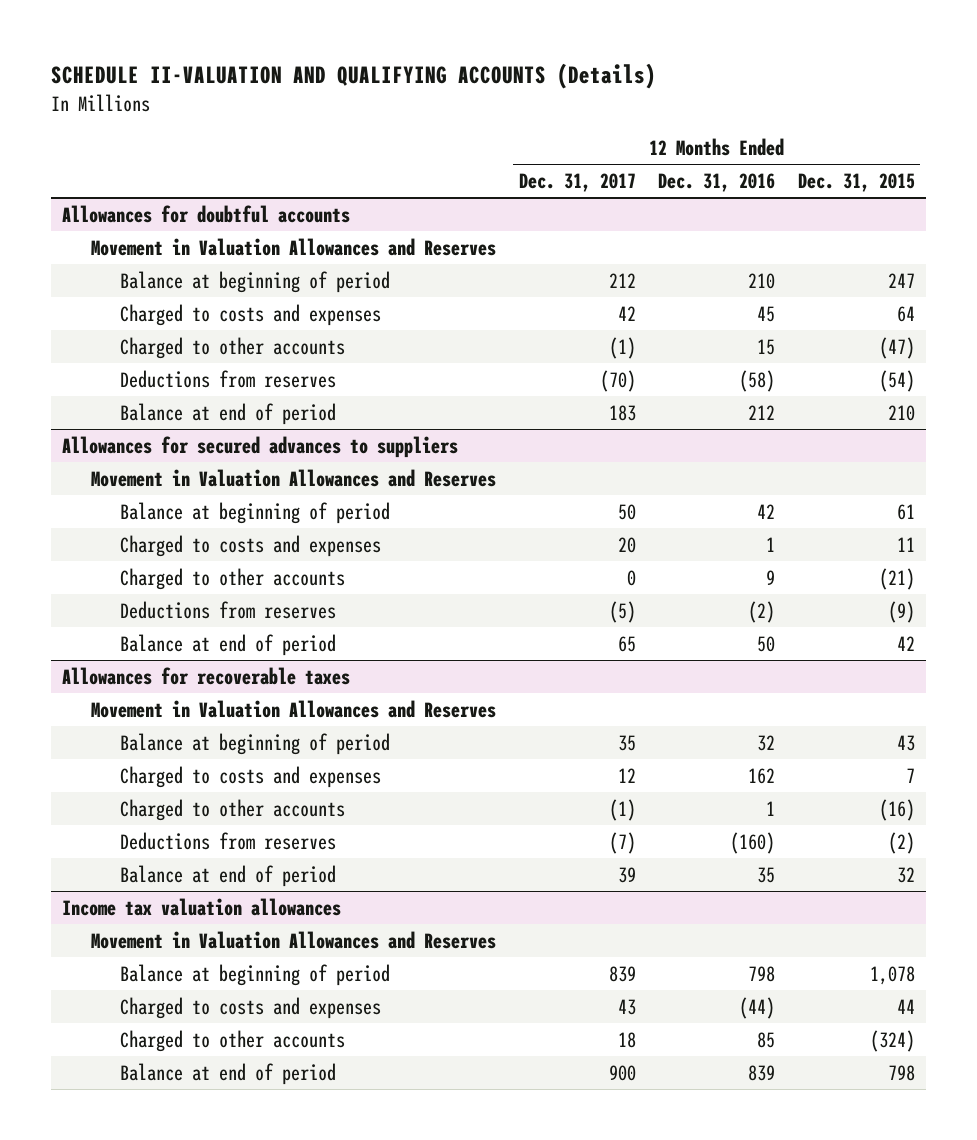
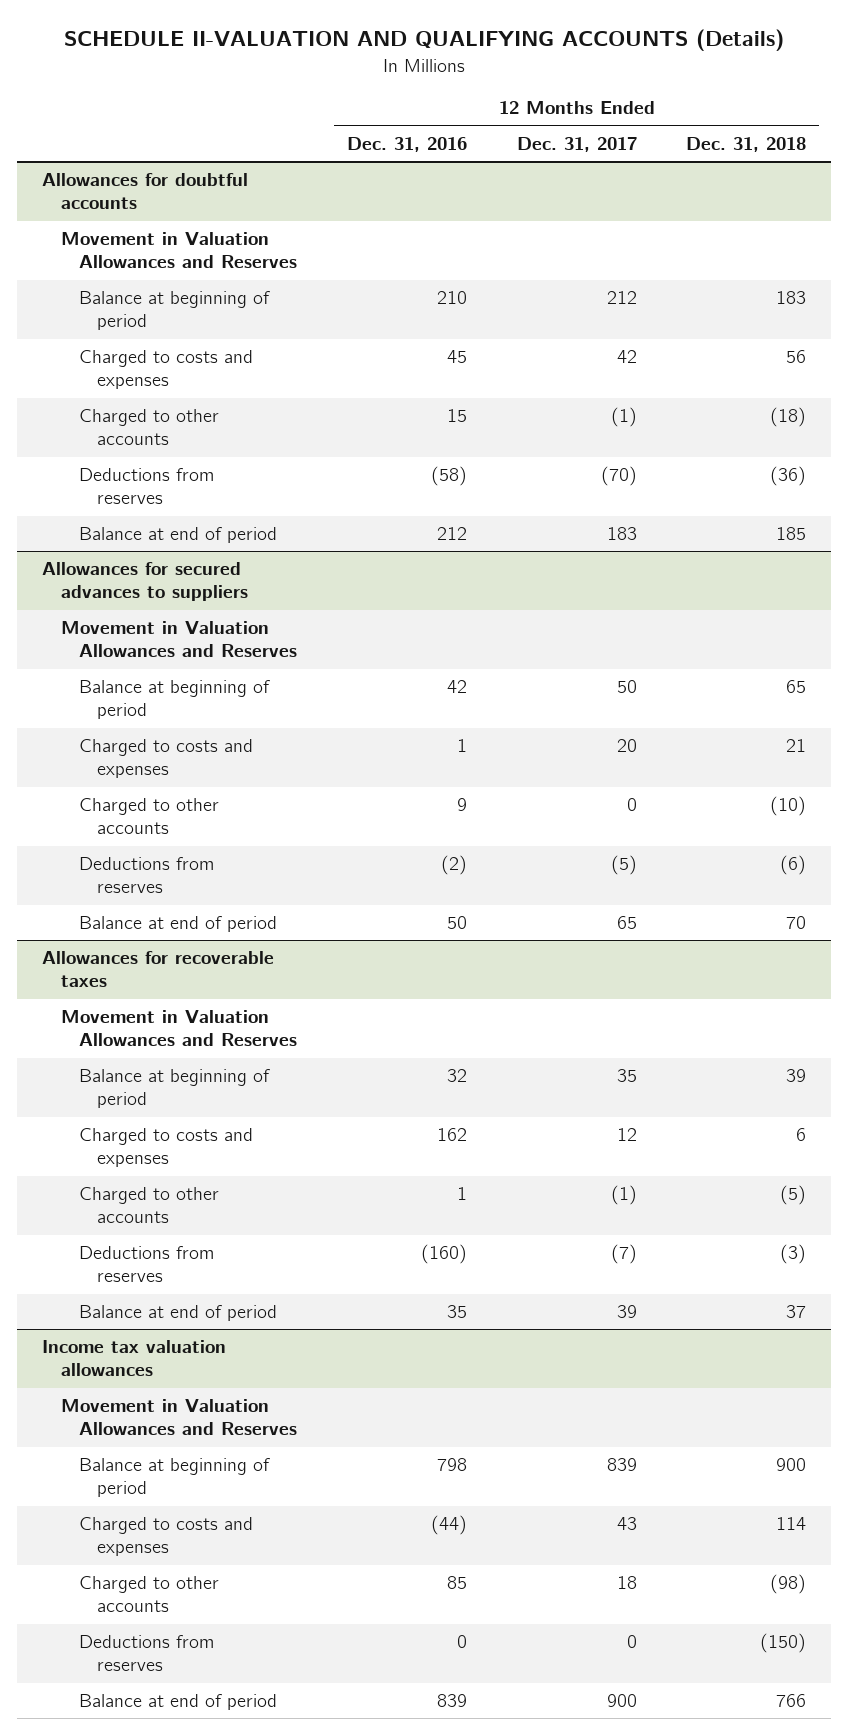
[797,173,915,193] Dec. 31, 2015 -> none
none -> [686,136,807,152] Dec. 31, 2018
none -> [79,1635,215,1672] Deductions from reserves

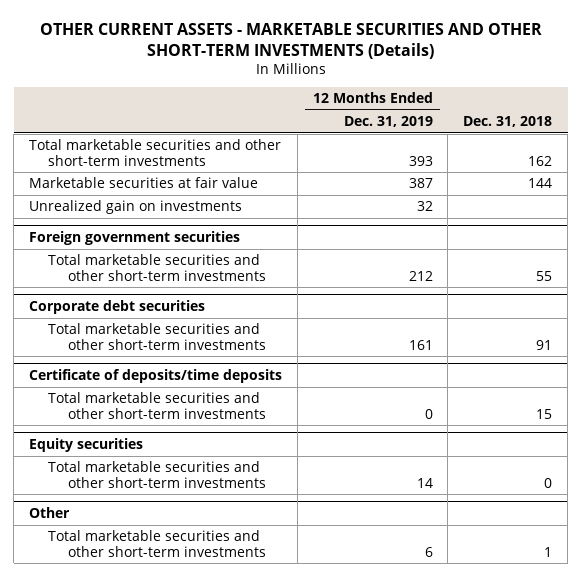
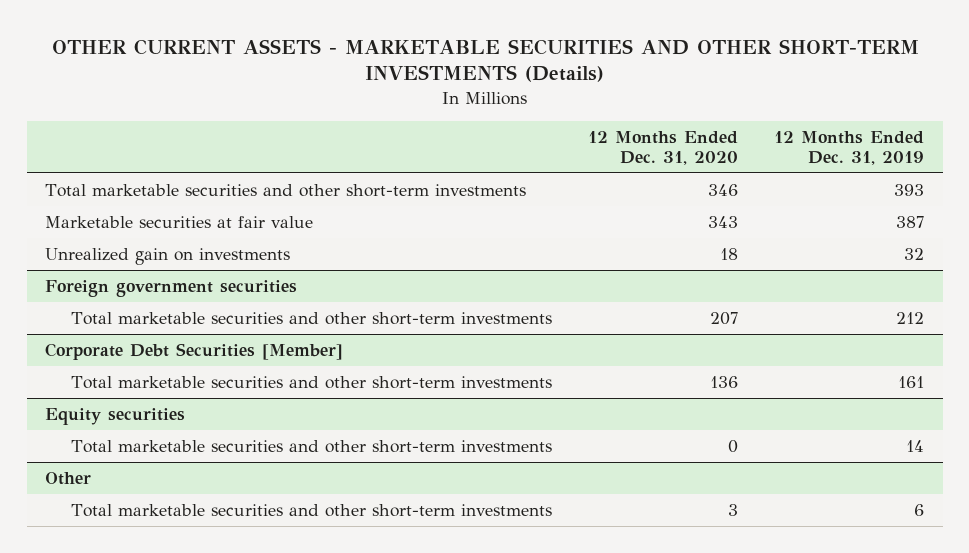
[463,116,553,128] Dec. 31, 2018 -> none
none -> [587,130,738,166] 12 Months Ended Dec. 31, 2020
[28,300,205,315] Corporate debt securities -> [44,342,343,360] Corporate Debt Securities [Member]
[28,369,282,384] Certificate of deposits/time deposits -> none
[48,392,267,419] Total marketable securities and other short-term investments -> none

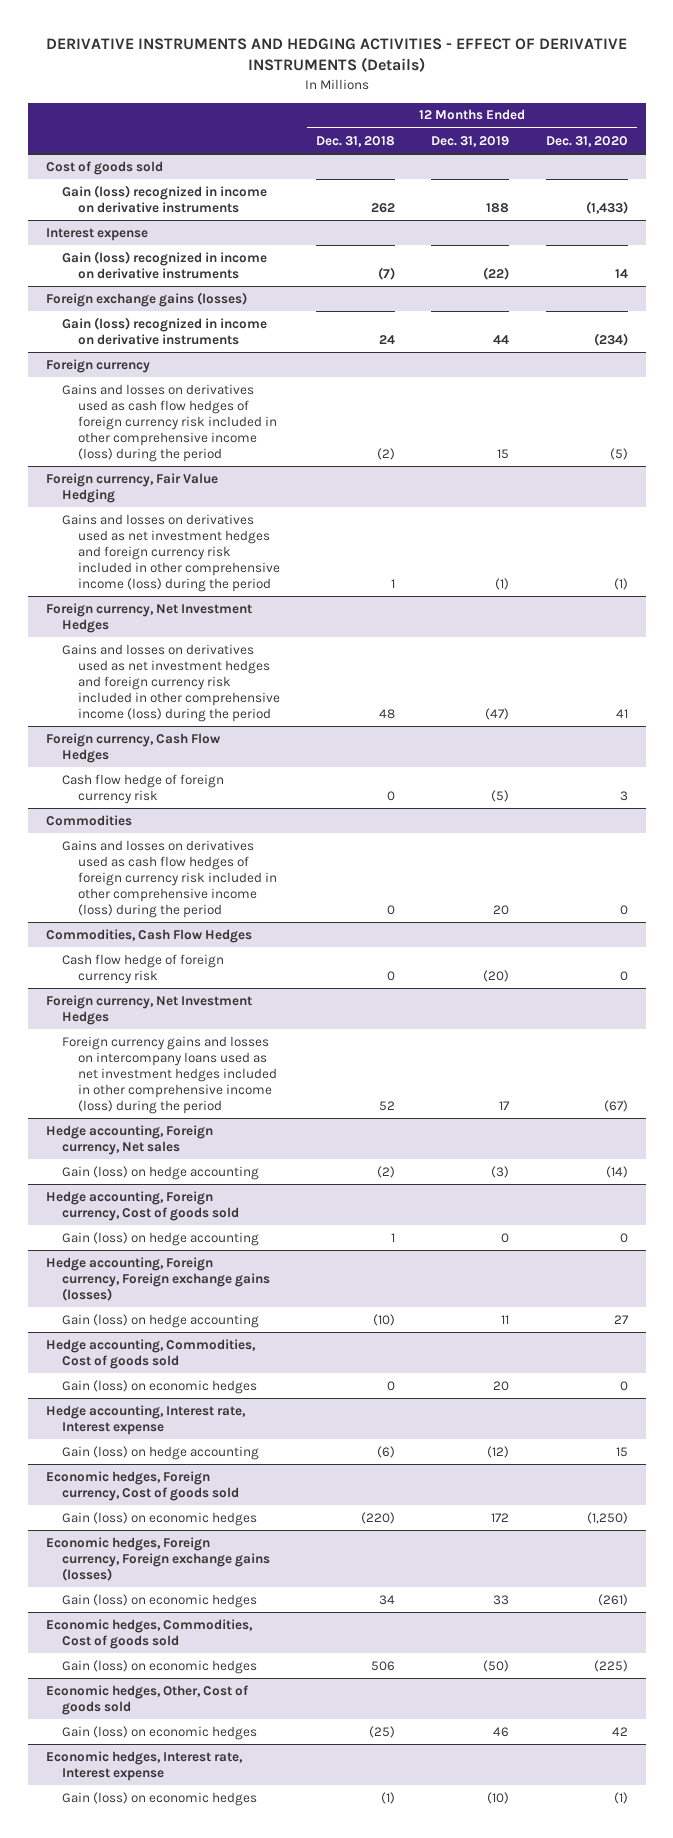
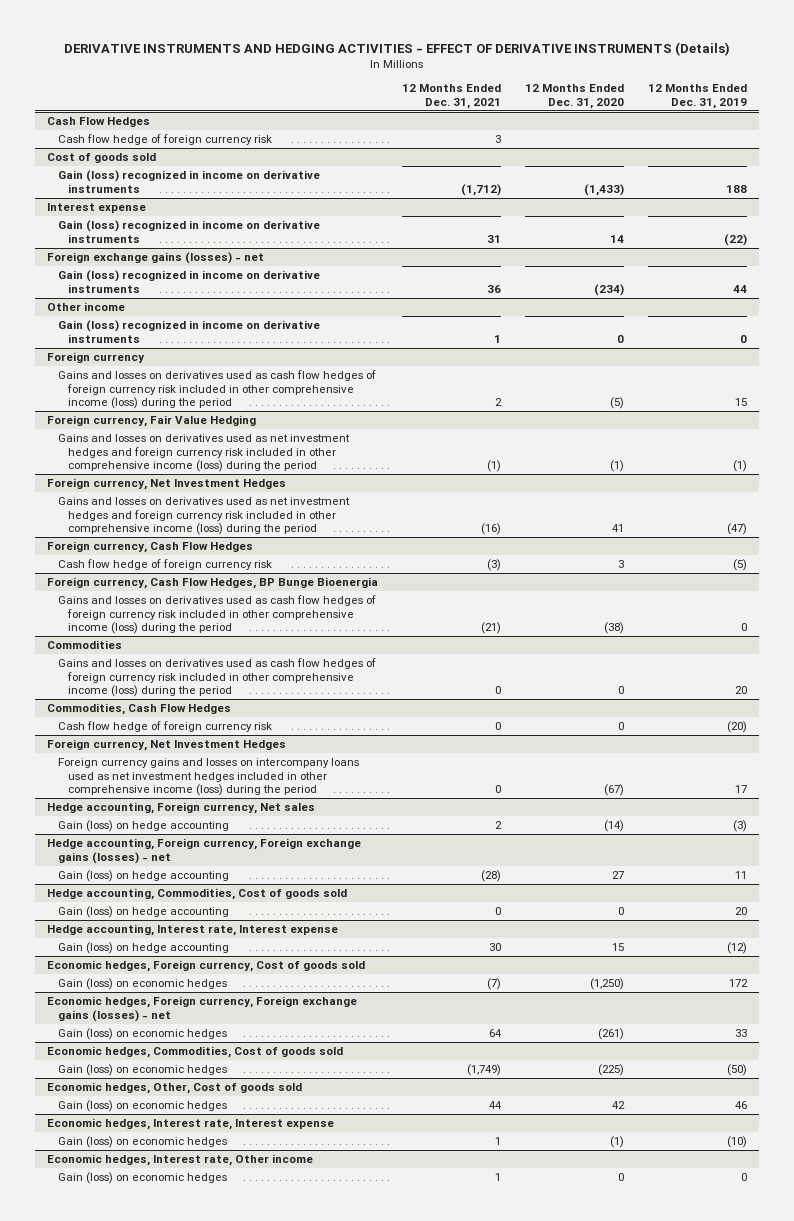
[316,135,396,147] Dec. 31, 2018 -> none
none -> [402,84,502,109] 12 Months Ended Dec. 31, 2021
none -> [47,117,151,128] Cash Flow Hedges
none -> [57,134,272,146] Cash flow hedge of foreign currency risk
[45,291,247,307] Foreign exchange gains (losses) -> [47,252,265,265] Foreign exchange gains (losses) - net
none -> [47,302,126,312] Other income
none -> [57,320,320,343] Gain (loss) recognized in income on derivative instruments
none -> [47,577,379,590] Foreign currency, Cash Flow Hedges, BP Bunge Bioenergia
none -> [57,595,376,634] Gains and losses on derivatives used as cash flow hedges of foreign currency risk included in other comprehensive income (loss) during the period
[45,1190,239,1221] Hedge accounting, Foreign currency, Cost of goods sold -> none
[61,1231,259,1246] Gain (loss) on hedge accounting -> none
[45,1256,270,1301] Hedge accounting, Foreign currency, Foreign exchange gains (losses) -> [47,838,362,864] Hedge accounting, Foreign currency, Foreign exchange gains (losses) - net
[61,1379,257,1394] Gain (loss) on economic hedges -> none
none -> [57,906,229,919] Gain (loss) on hedge accounting
[45,1536,270,1581] Economic hedges, Foreign currency, Foreign exchange gains (losses) -> [47,996,358,1022] Economic hedges, Foreign currency, Foreign exchange gains (losses) - net
none -> [47,1154,314,1167] Economic hedges, Interest rate, Other income
none -> [57,1172,227,1185] Gain (loss) on economic hedges

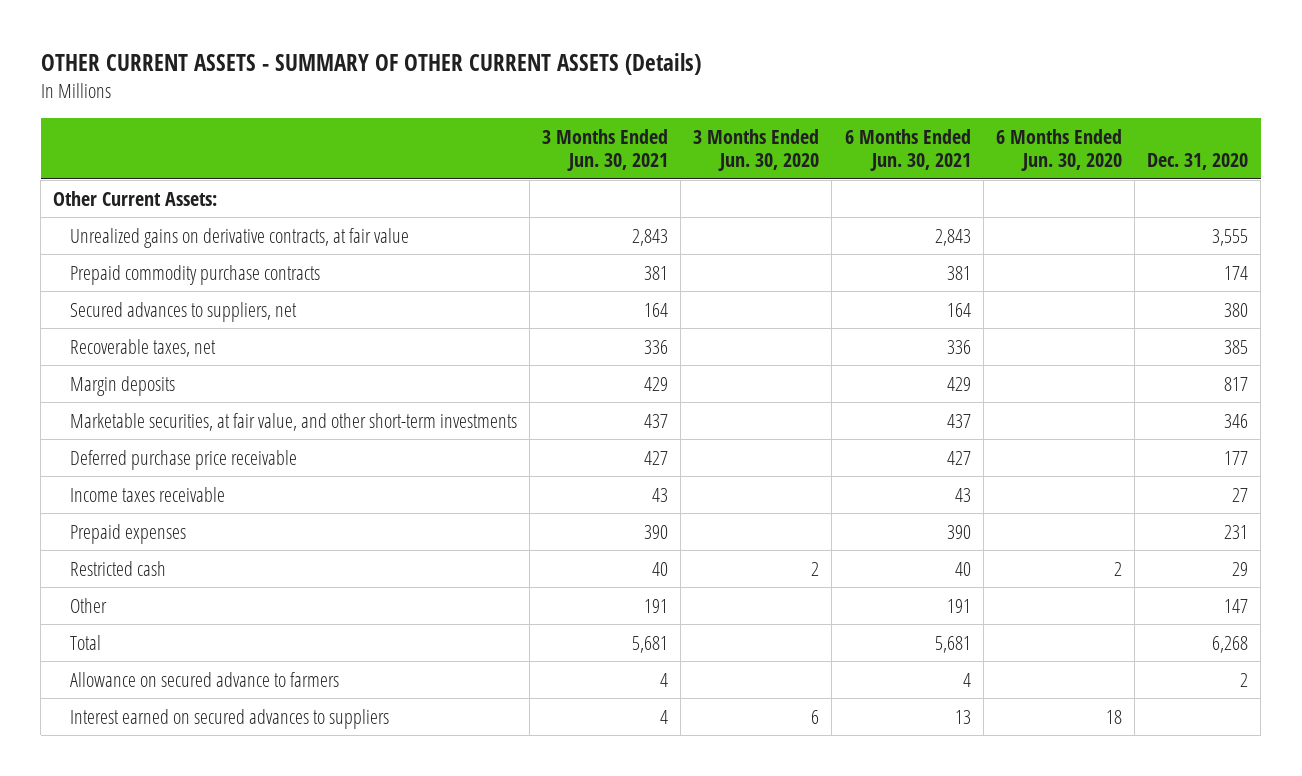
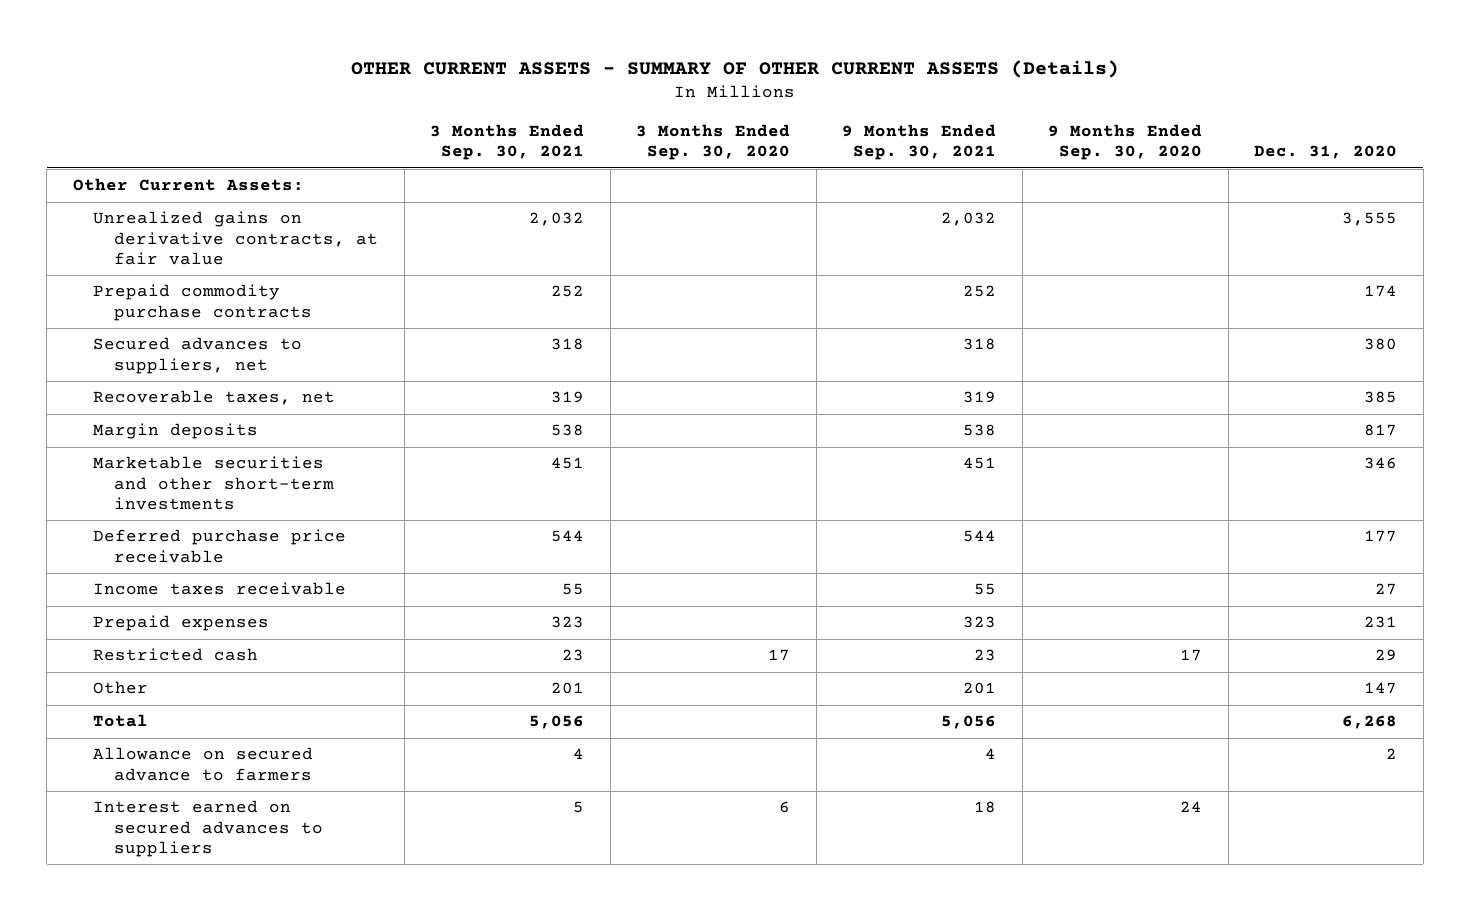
[542,128,669,172] 3 Months Ended Jun. 30, 2021 -> none
[693,128,820,172] 3 Months Ended Jun. 30, 2020 -> none
[844,128,971,172] 6 Months Ended Jun. 30, 2021 -> none
[995,128,1122,172] 6 Months Ended Jun. 30, 2020 -> none
none -> [430,123,585,161] 3 Months Ended Sep. 30, 2021
none -> [636,123,791,161] 3 Months Ended Sep. 30, 2020
none -> [842,123,997,161] 9 Months Ended Sep. 30, 2021
none -> [1048,123,1203,161] 9 Months Ended Sep. 30, 2020
[69,412,517,431] Marketable securities, at fair value, and other short-term investments -> [93,456,335,511] Marketable securities and other short-term investments

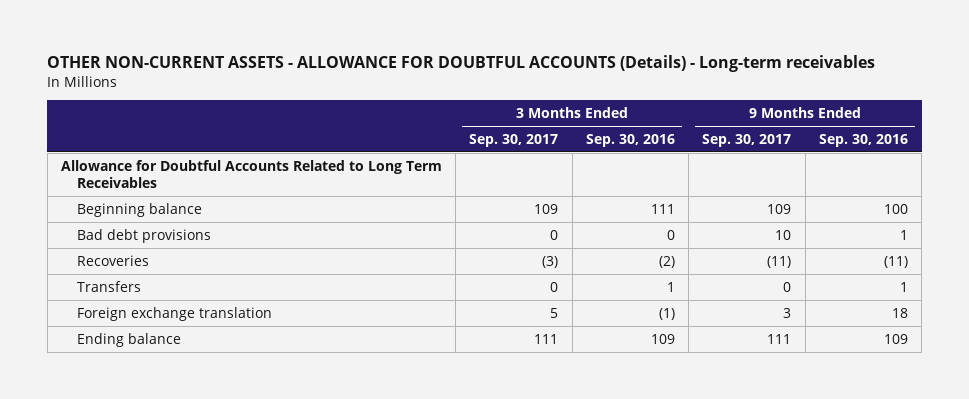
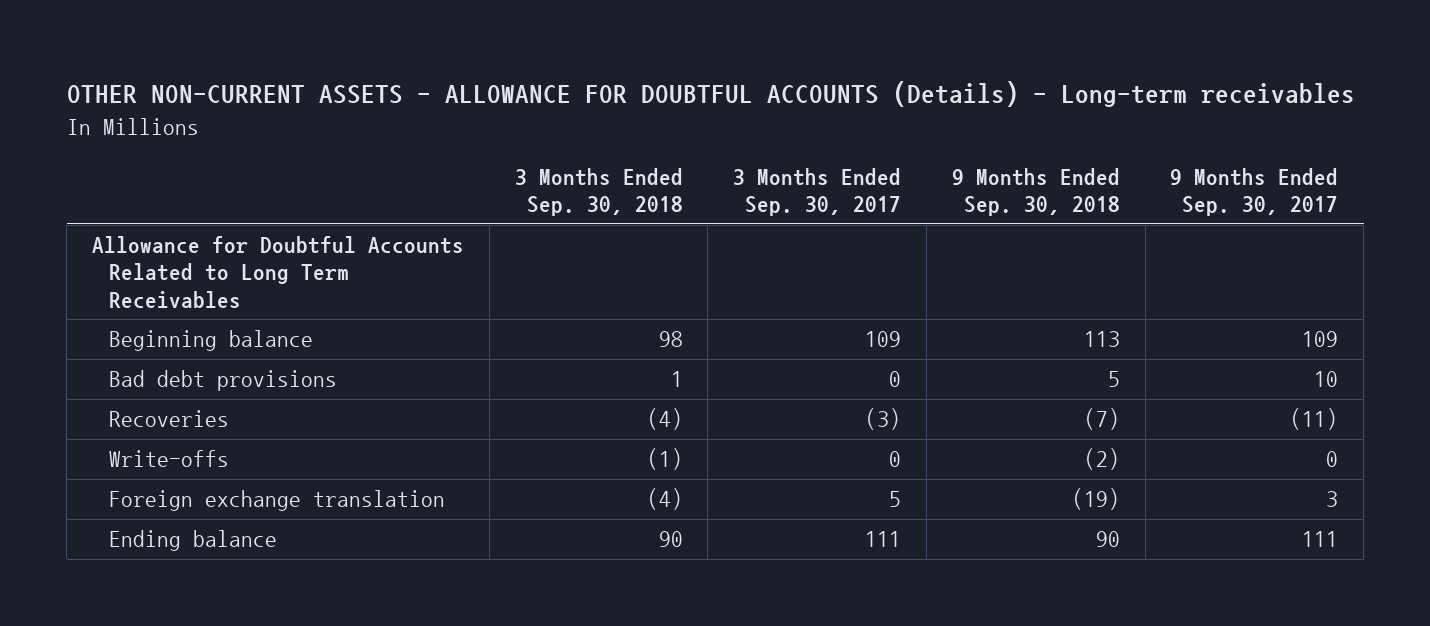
[585,133,675,147] Sep. 30, 2016 -> none
[818,133,908,147] Sep. 30, 2016 -> none
none -> [514,168,683,217] 3 Months Ended Sep. 30, 2018
none -> [951,168,1120,217] 9 Months Ended Sep. 30, 2018
[76,280,141,292] Transfers -> none
none -> [108,450,229,468] Write-offs

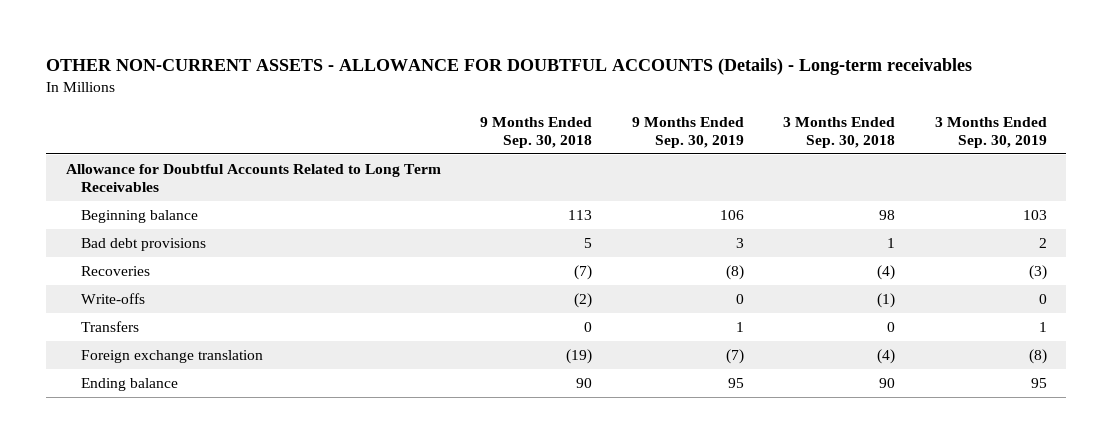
[733,168,902,217] 3 Months Ended Sep. 30, 2017 -> none
[1170,168,1339,217] 9 Months Ended Sep. 30, 2017 -> none
none -> [631,116,744,149] 9 Months Ended Sep. 30, 2019
none -> [934,116,1047,149] 3 Months Ended Sep. 30, 2019
none -> [81,320,140,332] Transfers

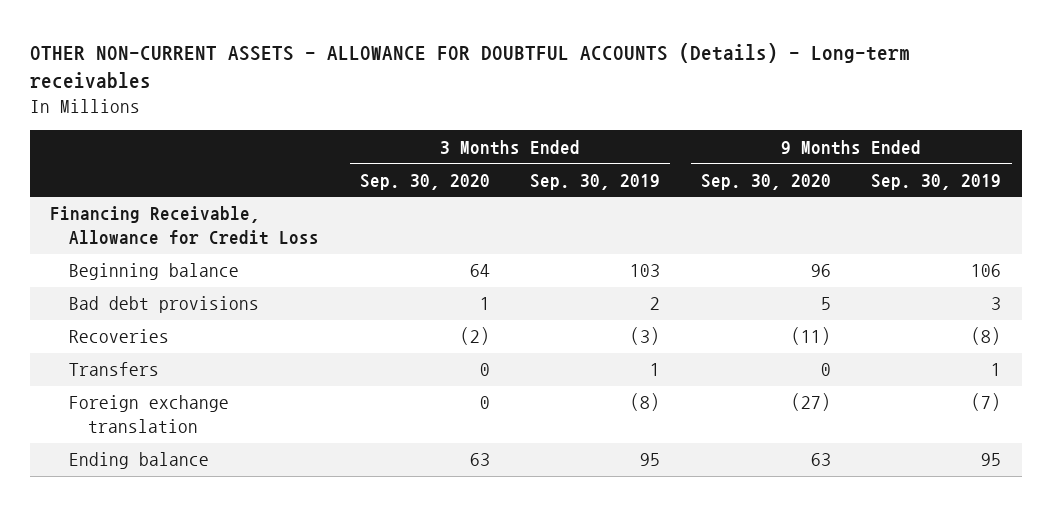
[480,116,593,149] 9 Months Ended Sep. 30, 2018 -> none
[783,116,896,149] 3 Months Ended Sep. 30, 2018 -> none
none -> [359,173,490,190] Sep. 30, 2020
none -> [700,173,831,190] Sep. 30, 2020
[66,163,442,193] Allowance for Doubtful Accounts Related to Long Term Receivables -> [50,206,320,246] Financing Receivable, Allowance for Credit Loss
[81,292,146,304] Write-offs -> none

